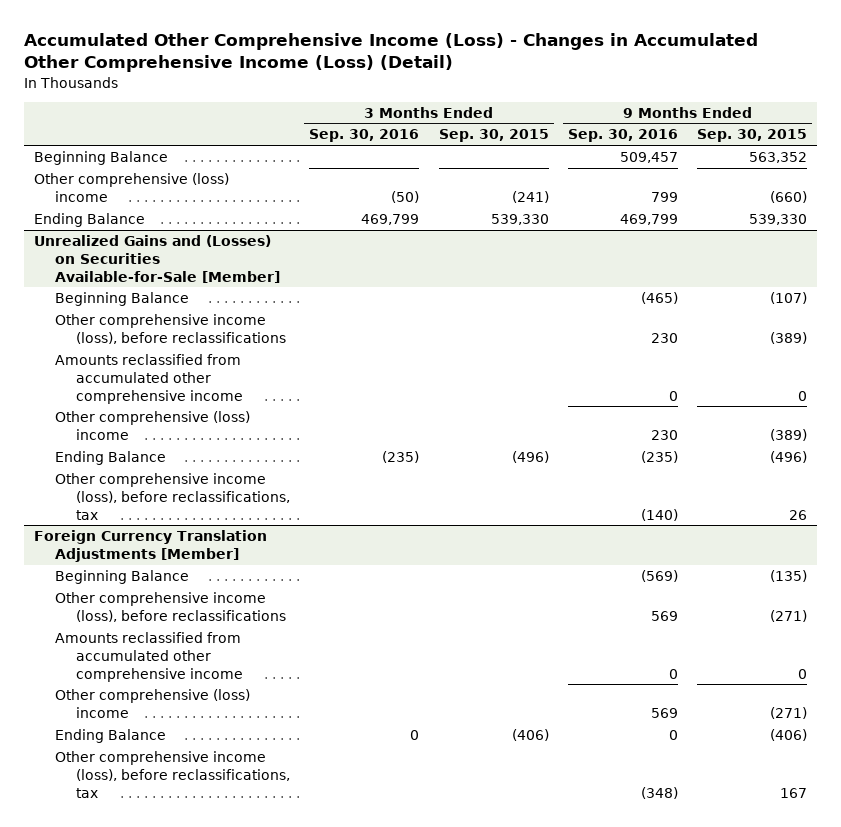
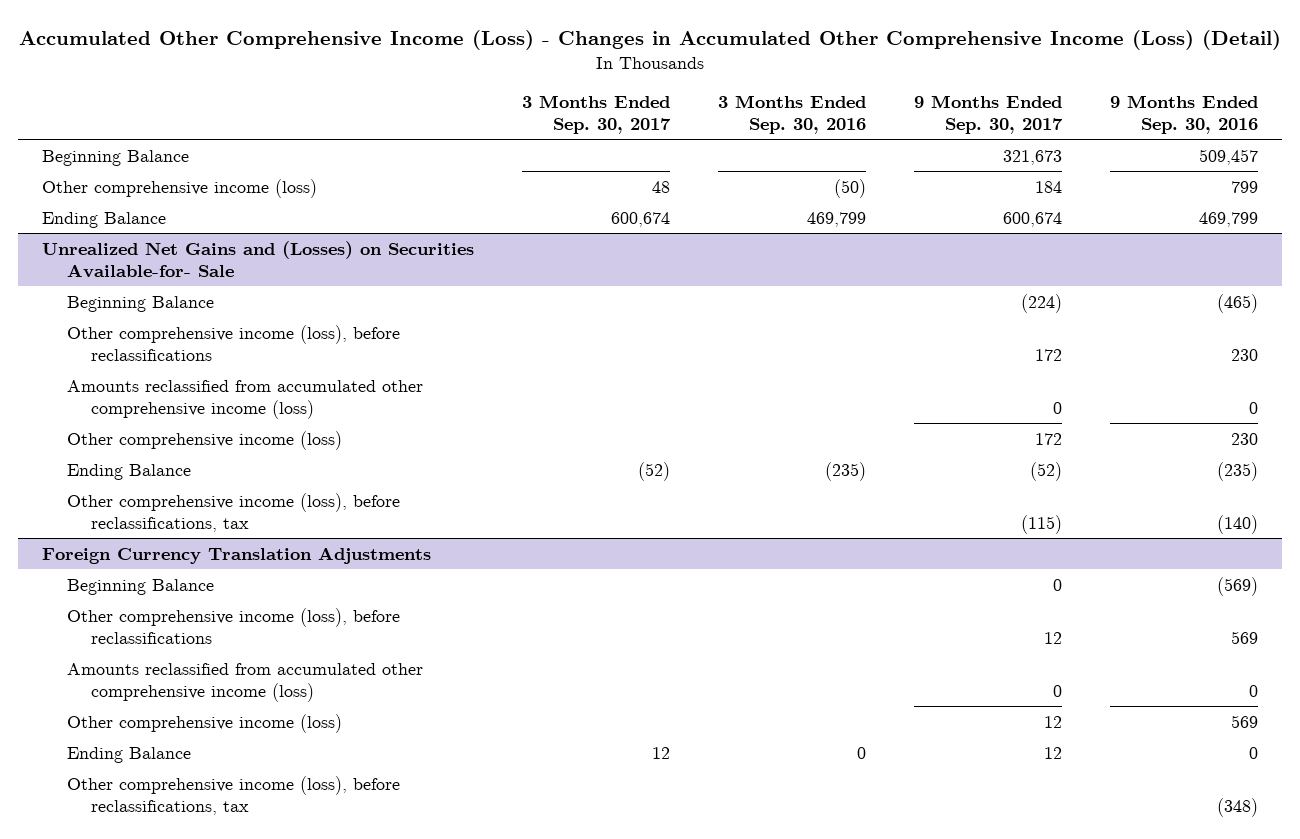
[438,129,549,143] Sep. 30, 2015 -> none
[697,129,808,143] Sep. 30, 2015 -> none
none -> [522,94,672,134] 3 Months Ended Sep. 30, 2017
none -> [914,94,1064,134] 9 Months Ended Sep. 30, 2017
[33,173,229,202] Other comprehensive (loss) income -> [42,178,318,198] Other comprehensive income (loss)
[33,235,280,283] Unrealized Gains and (Losses) on Securities Available-for-Sale [Member] -> [42,240,475,278] Unrealized Net Gains and (Losses) on Securities Available-for- Sale
[54,354,243,404] Amounts reclassified from accumulated other comprehensive income -> [66,379,423,419] Amounts reclassified from accumulated other comprehensive income (loss)
[54,411,250,440] Other comprehensive (loss) income -> [66,430,342,450] Other comprehensive income (loss)
[33,530,267,562] Foreign Currency Translation Adjustments [Member] -> [42,546,432,564] Foreign Currency Translation Adjustments
[54,632,243,682] Amounts reclassified from accumulated other comprehensive income -> [66,662,423,702] Amounts reclassified from accumulated other comprehensive income (loss)
[54,689,250,718] Other comprehensive (loss) income -> [66,713,342,733] Other comprehensive income (loss)

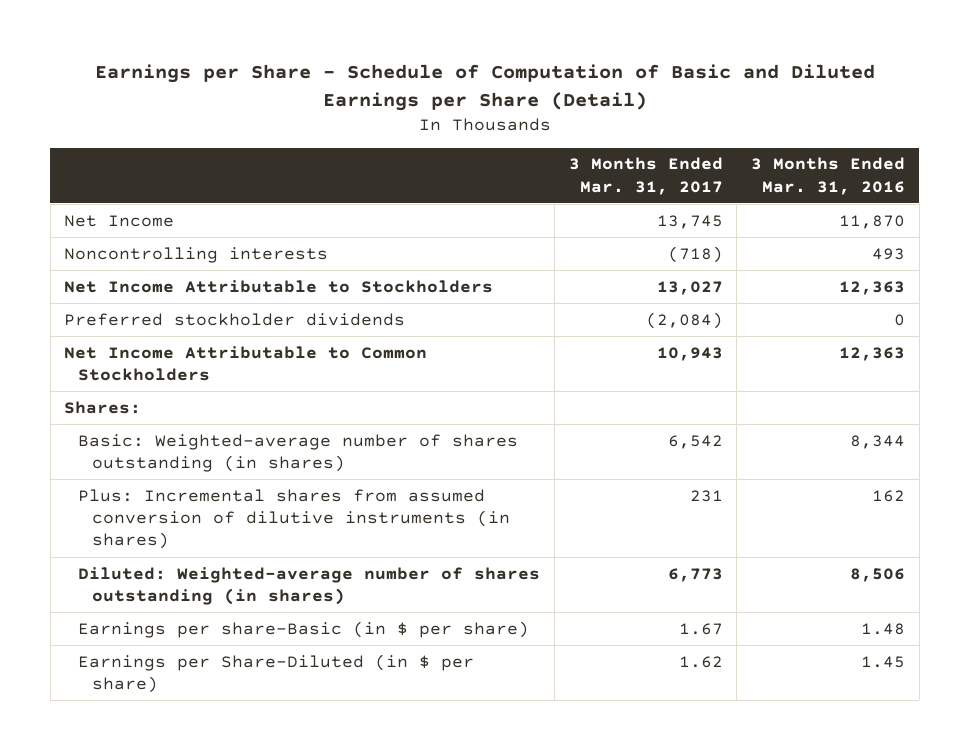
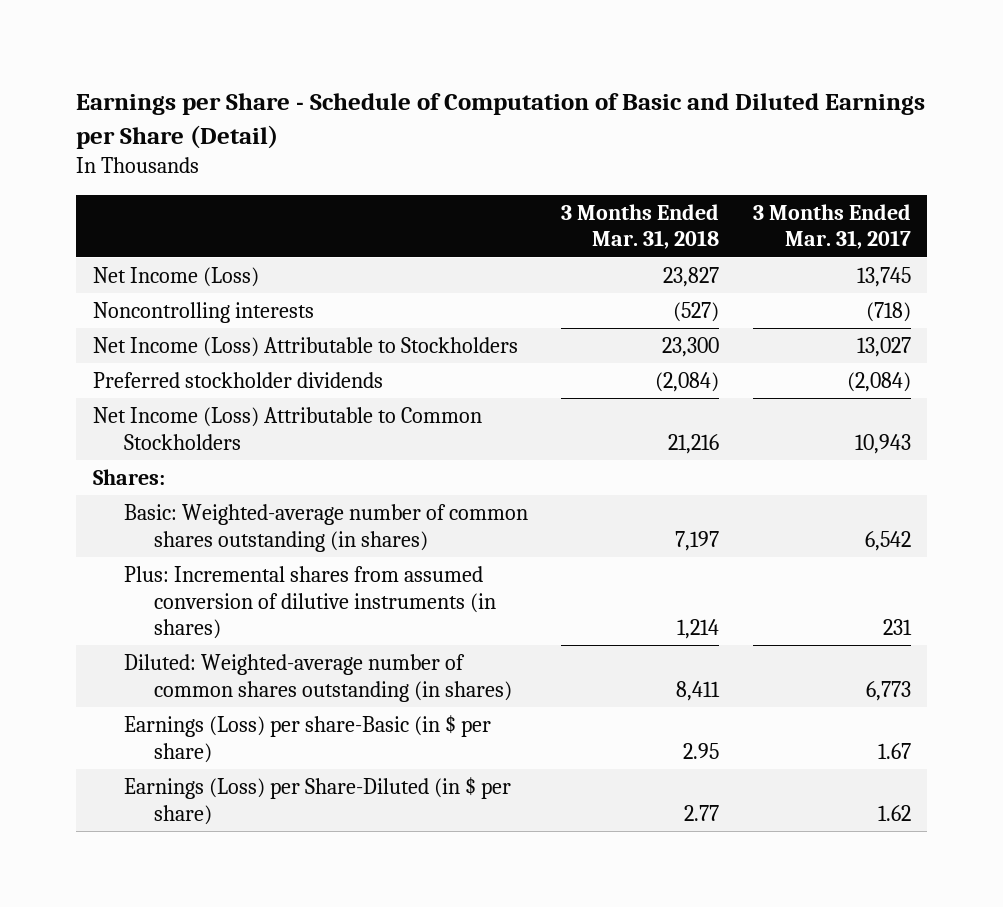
[750,157,905,195] 3 Months Ended Mar. 31, 2016 -> none
none -> [561,203,720,250] 3 Months Ended Mar. 31, 2018
[64,214,175,227] Net Income -> [92,266,259,287] Net Income (Loss)
[64,279,494,293] Net Income Attributable to Stockholders -> [92,336,518,357] Net Income (Loss) Attributable to Stockholders
[64,345,428,382] Net Income Attributable to Common Stockholders -> [92,406,482,450] Net Income (Loss) Attributable to Common Stockholders
[78,433,519,473] Basic: Weighted-average number of shares outstanding (in shares) -> [123,503,528,552] Basic: Weighted-average number of common shares outstanding (in shares)
[78,566,541,606] Diluted: Weighted-average number of shares outstanding (in shares) -> [123,653,513,702] Diluted: Weighted-average number of common shares outstanding (in shares)
[78,620,530,638] Earnings per share-Basic (in $ per share) -> [123,714,491,763] Earnings (Loss) per share-Basic (in $ per share)
[78,653,475,694] Earnings per Share-Diluted (in $ per share) -> [123,776,511,825] Earnings (Loss) per Share-Diluted (in $ per share)

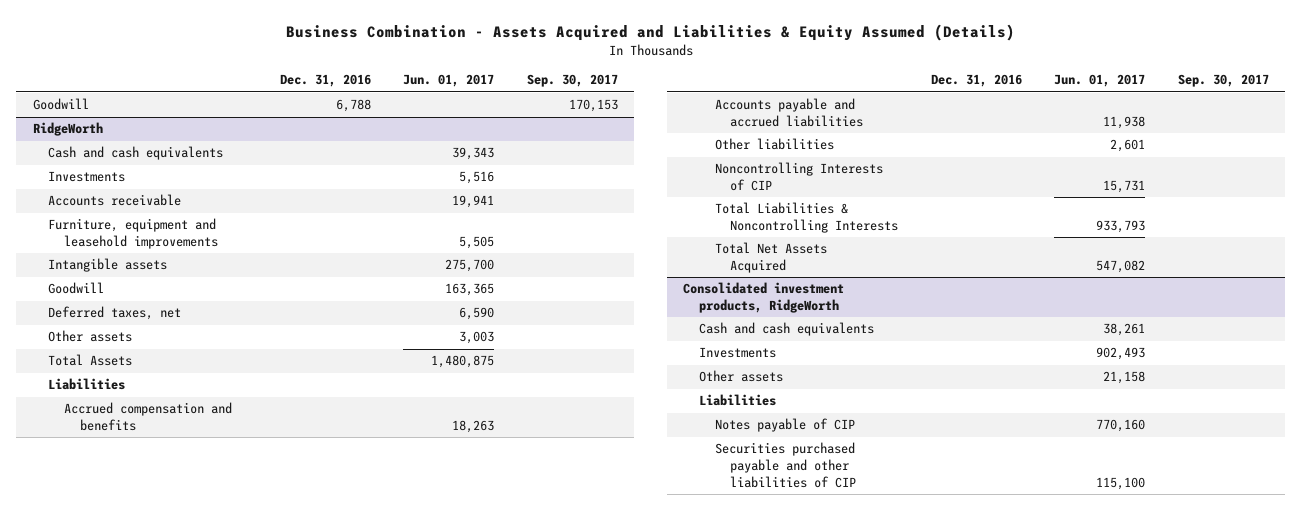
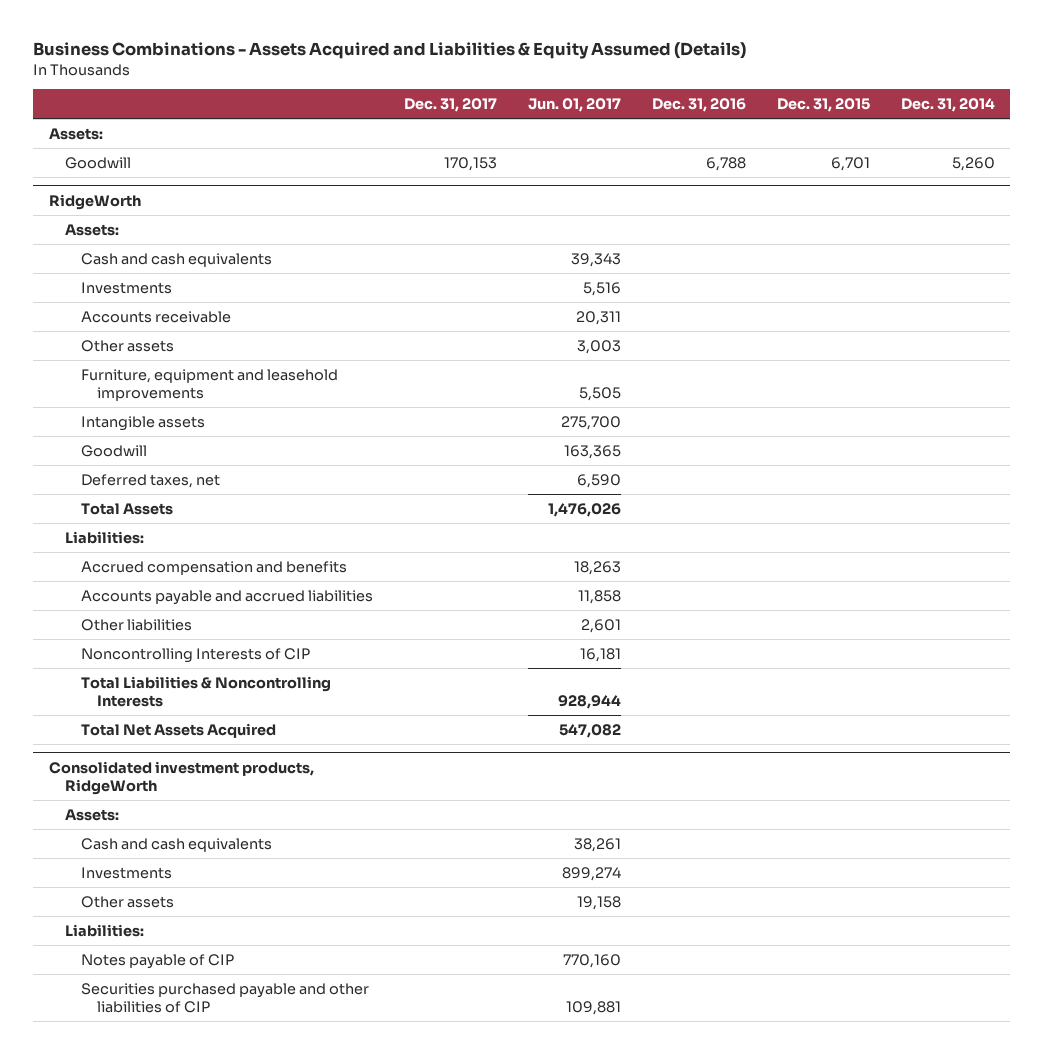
[285,23,1015,41] Business Combination - Assets Acquired and Liabilities & Equity Assumed (Details) -> [33,42,747,60] Business Combinations - Assets Acquired and Liabilities & Equity Assumed (Details)
[526,74,618,88] Sep. 30, 2017 -> none
none -> [403,98,497,113] Dec. 31, 2017
none -> [776,98,870,113] Dec. 31, 2015
none -> [900,98,995,113] Dec. 31, 2014
none -> [48,127,103,140] Assets:
none -> [64,223,119,236] Assets:
[452,195,495,209] 19,941 -> [575,310,621,325] 20,311
[48,330,133,343] Other assets -> [80,339,174,352] Other assets
[431,355,495,369] 1,480,875 -> [547,502,621,517] 1,476,026
[48,378,126,391] Liabilities -> [64,530,144,544] Liabilities:
[1103,115,1146,129] 11,938 -> [577,589,621,604] 11,858
[1103,179,1146,193] 15,731 -> [579,647,621,662] 16,181
[1096,219,1146,233] 933,793 -> [557,694,621,709] 928,944
none -> [64,808,119,821] Assets:
[1096,347,1146,361] 902,493 -> [561,866,621,881] 899,274
[1103,371,1146,385] 21,158 -> [576,895,621,910] 19,158
[698,394,776,407] Liabilities -> [64,923,144,937] Liabilities:
[1096,476,1146,490] 115,100 -> [565,1000,621,1015] 109,881

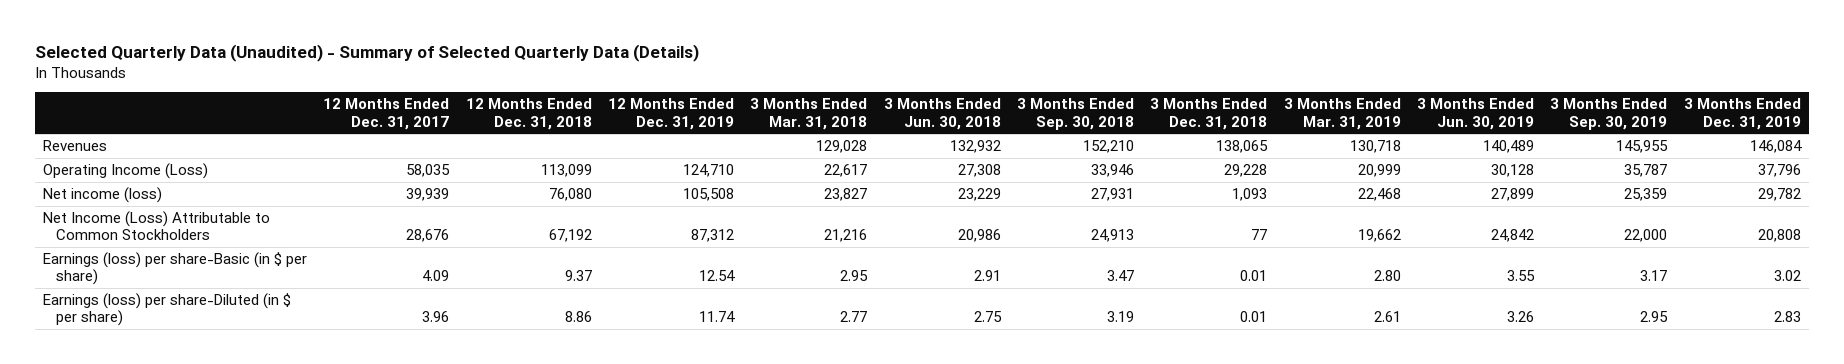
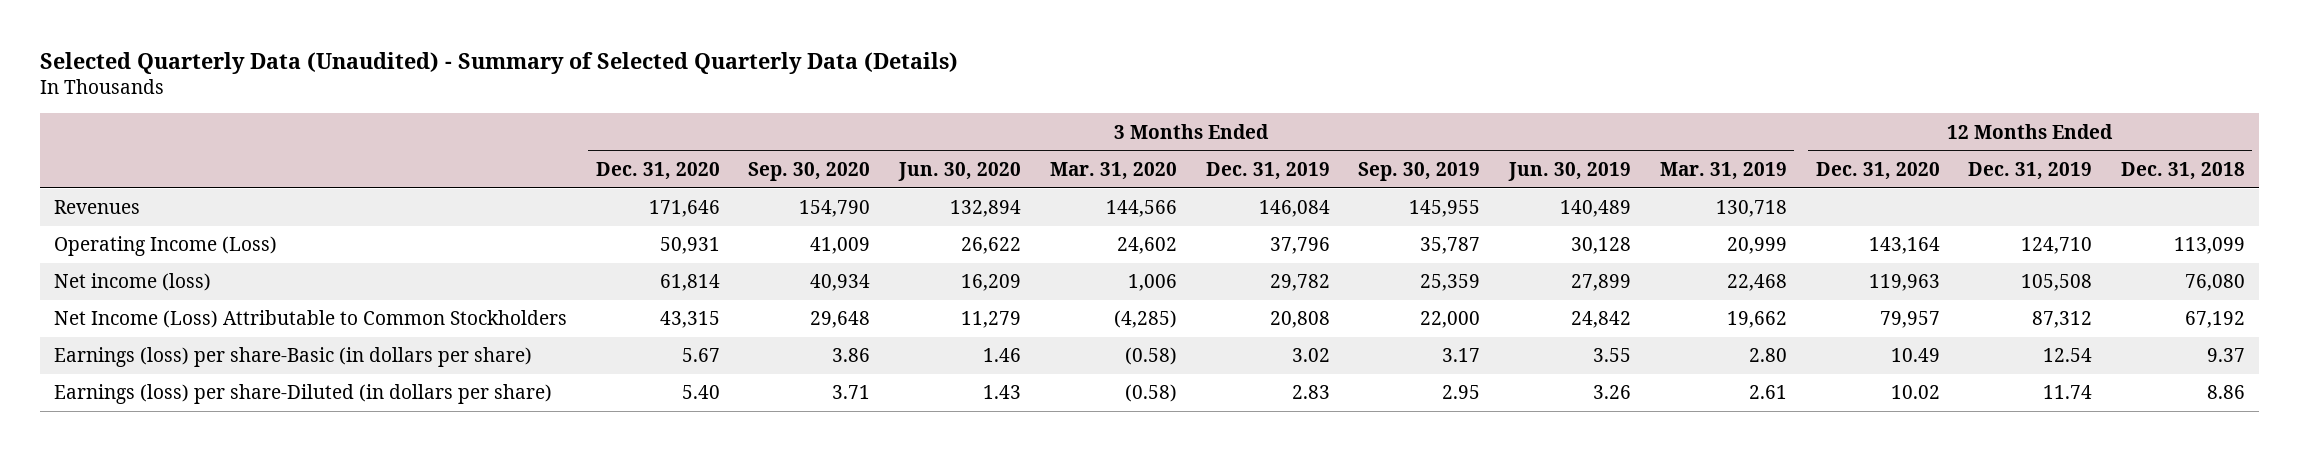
[323,98,450,130] 12 Months Ended Dec. 31, 2017 -> none
[750,98,868,130] 3 Months Ended Mar. 31, 2018 -> none
[883,98,1001,130] 3 Months Ended Jun. 30, 2018 -> none
[1017,98,1135,130] 3 Months Ended Sep. 30, 2018 -> none
[1150,98,1268,130] 3 Months Ended Dec. 31, 2018 -> none
none -> [595,161,720,180] Dec. 31, 2020
none -> [748,161,871,181] Sep. 30, 2020
none -> [898,161,1022,181] Jun. 30, 2020
none -> [1049,161,1177,180] Mar. 31, 2020
none -> [1815,161,1940,180] Dec. 31, 2020
[42,252,307,286] Earnings (loss) per share-Basic (in $ per share) -> [53,347,532,368] Earnings (loss) per share-Basic (in dollars per share)
[42,293,291,327] Earnings (loss) per share-Diluted (in $ per share) -> [53,384,552,405] Earnings (loss) per share-Diluted (in dollars per share)

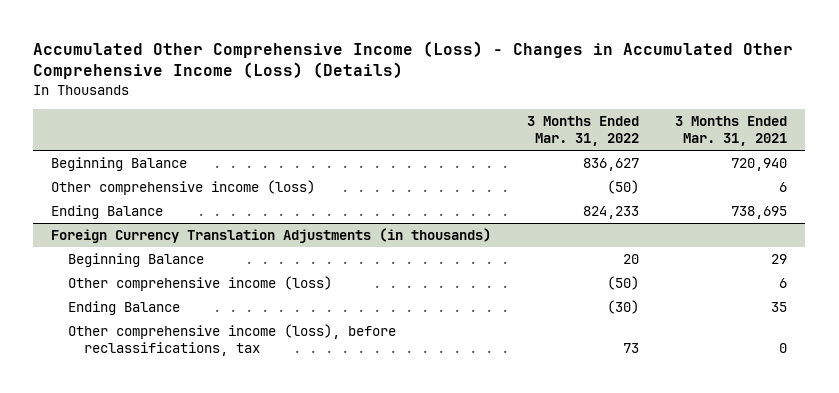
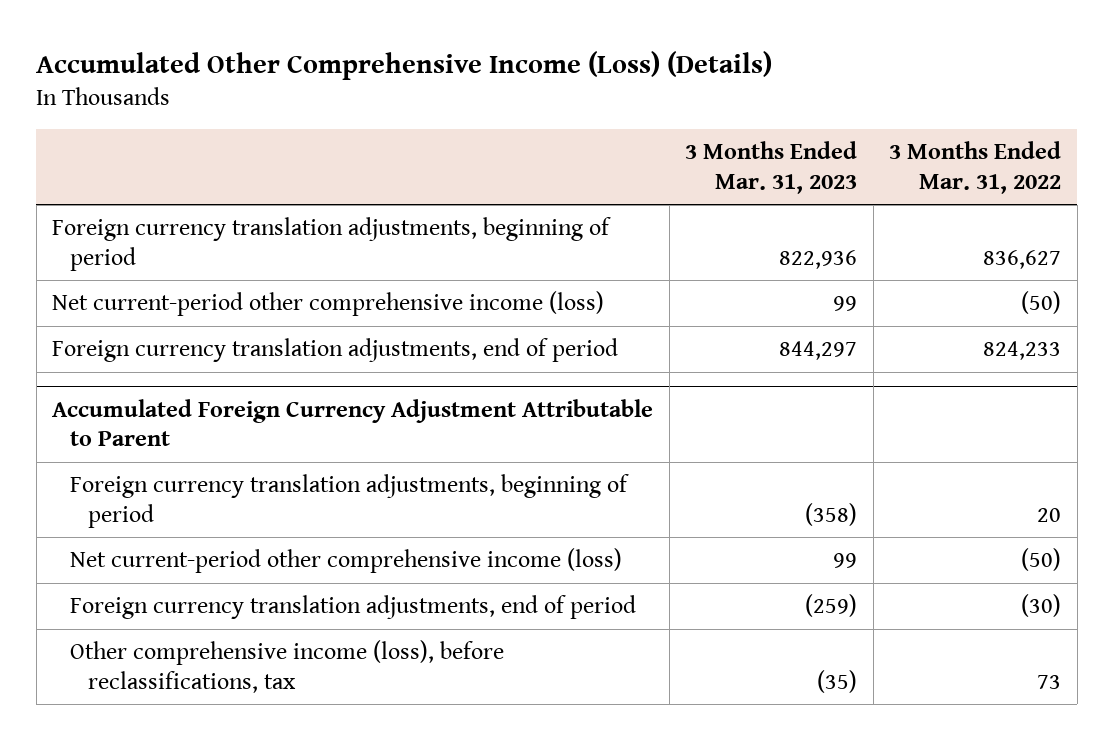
[33,40,794,80] Accumulated Other Comprehensive Income (Loss) - Changes in Accumulated Other Comprehensive Income (Loss) (Details) -> [36,51,773,81] Accumulated Other Comprehensive Income (Loss) (Details)
[675,115,788,147] 3 Months Ended Mar. 31, 2021 -> none
none -> [685,141,858,194] 3 Months Ended Mar. 31, 2023
[51,157,188,172] Beginning Balance -> [52,217,612,271] Foreign currency translation adjustments, beginning of period
[51,180,316,196] Other comprehensive income (loss) -> [52,291,605,317] Net current-period other comprehensive income (loss)
[51,205,164,220] Ending Balance -> [52,338,619,363] Foreign currency translation adjustments, end of period
[51,228,492,244] Foreign Currency Translation Adjustments (in thousands) -> [52,398,654,447] Accumulated Foreign Currency Adjustment Attributable to Parent
[67,253,204,268] Beginning Balance -> [70,474,630,528] Foreign currency translation adjustments, beginning of period
[67,276,332,292] Other comprehensive income (loss) -> [70,548,623,574] Net current-period other comprehensive income (loss)
[67,301,180,316] Ending Balance -> [70,595,637,620] Foreign currency translation adjustments, end of period

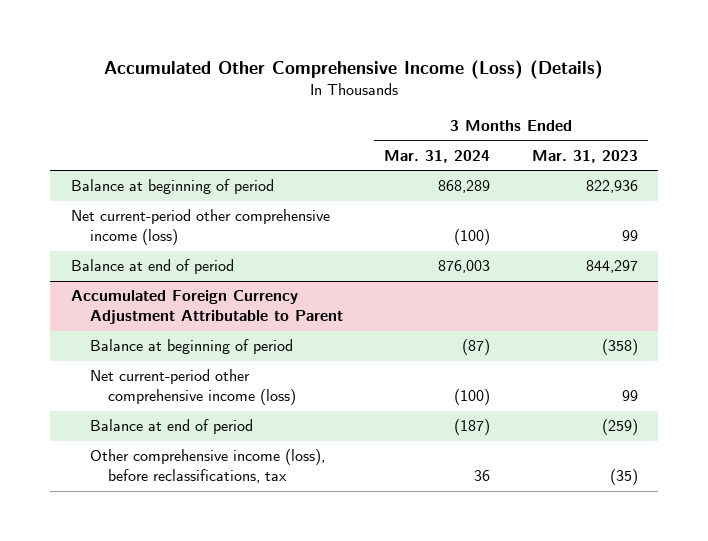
[889,141,1062,194] 3 Months Ended Mar. 31, 2022 -> none
none -> [384,149,491,163] Mar. 31, 2024
[52,217,612,271] Foreign currency translation adjustments, beginning of period -> [70,179,274,195] Balance at beginning of period
[52,338,619,363] Foreign currency translation adjustments, end of period -> [70,259,234,275] Balance at end of period
[70,474,630,528] Foreign currency translation adjustments, beginning of period -> [89,339,293,355] Balance at beginning of period
[70,595,637,620] Foreign currency translation adjustments, end of period -> [89,419,253,435] Balance at end of period

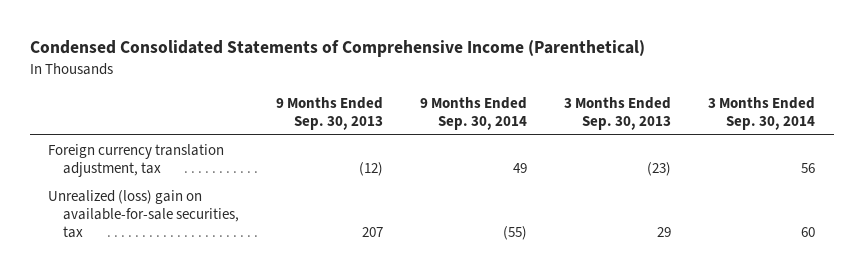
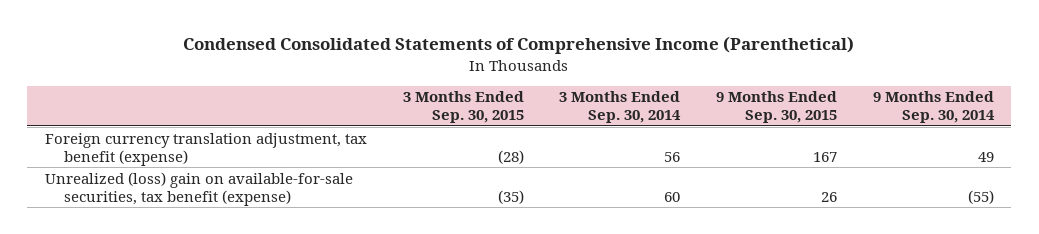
[276,96,384,130] 9 Months Ended Sep. 30, 2013 -> none
[564,96,672,130] 3 Months Ended Sep. 30, 2013 -> none
none -> [402,91,524,124] 3 Months Ended Sep. 30, 2015
none -> [715,91,837,124] 9 Months Ended Sep. 30, 2015
[48,144,225,178] Foreign currency translation adjustment, tax -> [44,132,367,166] Foreign currency translation adjustment, tax benefit (expense)
[48,190,240,238] Unrealized (loss) gain on available-for-sale securities, tax -> [44,171,353,206] Unrealized (loss) gain on available-for-sale securities, tax benefit (expense)

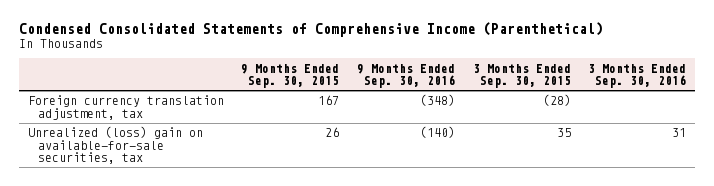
[559,91,682,124] 3 Months Ended Sep. 30, 2014 -> none
[872,91,995,124] 9 Months Ended Sep. 30, 2014 -> none
none -> [357,63,456,88] 9 Months Ended Sep. 30, 2016
none -> [588,63,687,88] 3 Months Ended Sep. 30, 2016
[44,132,367,166] Foreign currency translation adjustment, tax benefit (expense) -> [27,95,224,120] Foreign currency translation adjustment, tax
[44,171,353,206] Unrealized (loss) gain on available-for-sale securities, tax benefit (expense) -> [27,126,203,164] Unrealized (loss) gain on available-for-sale securities, tax
[497,189,524,204] (35) -> [556,128,571,138] 35

